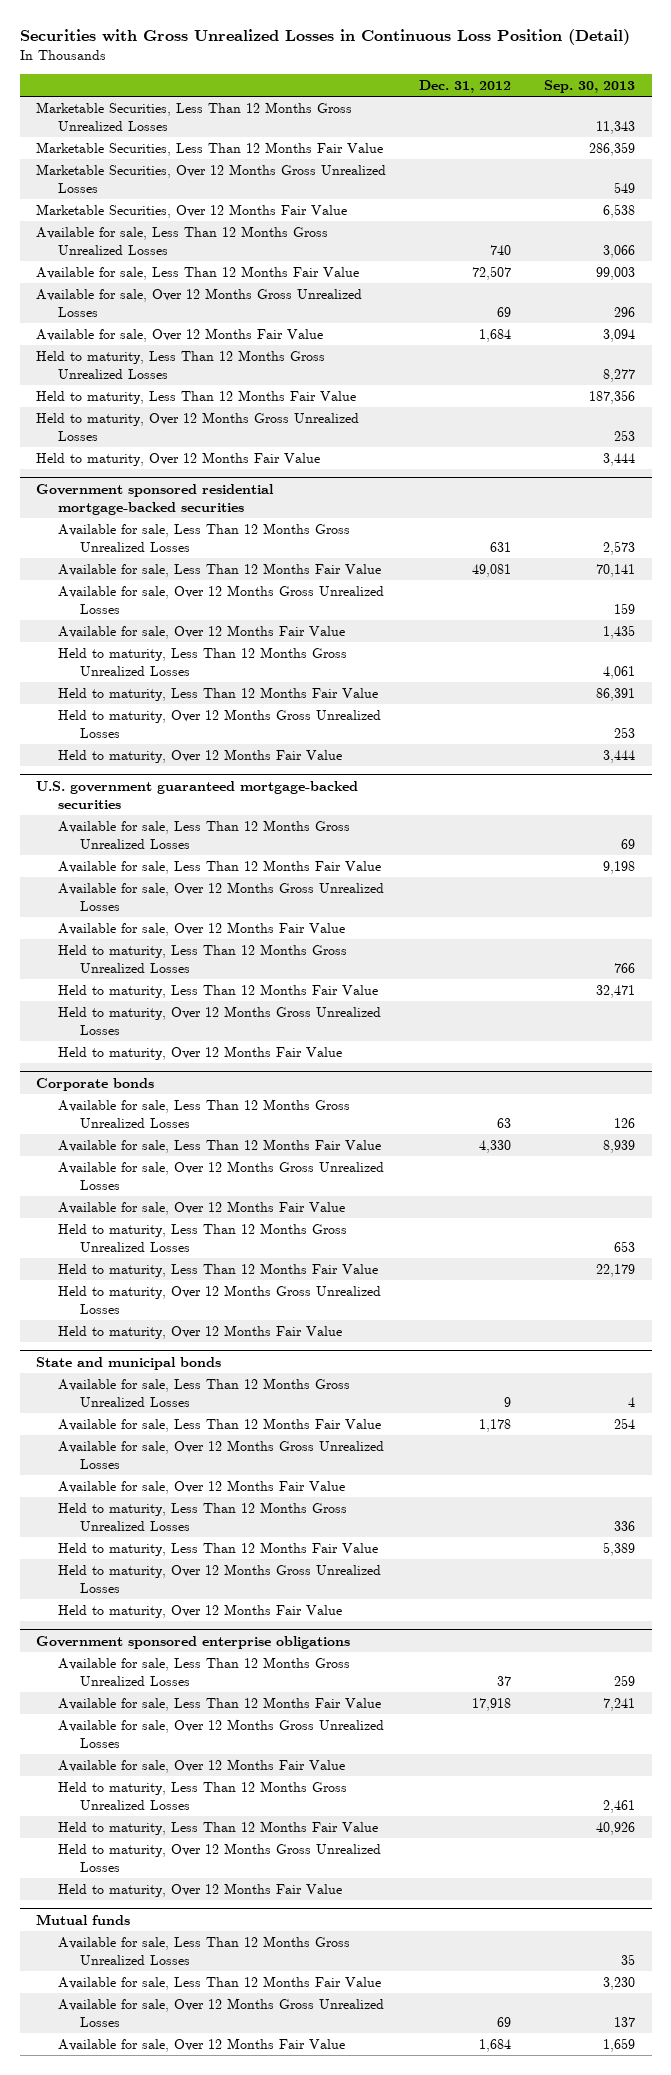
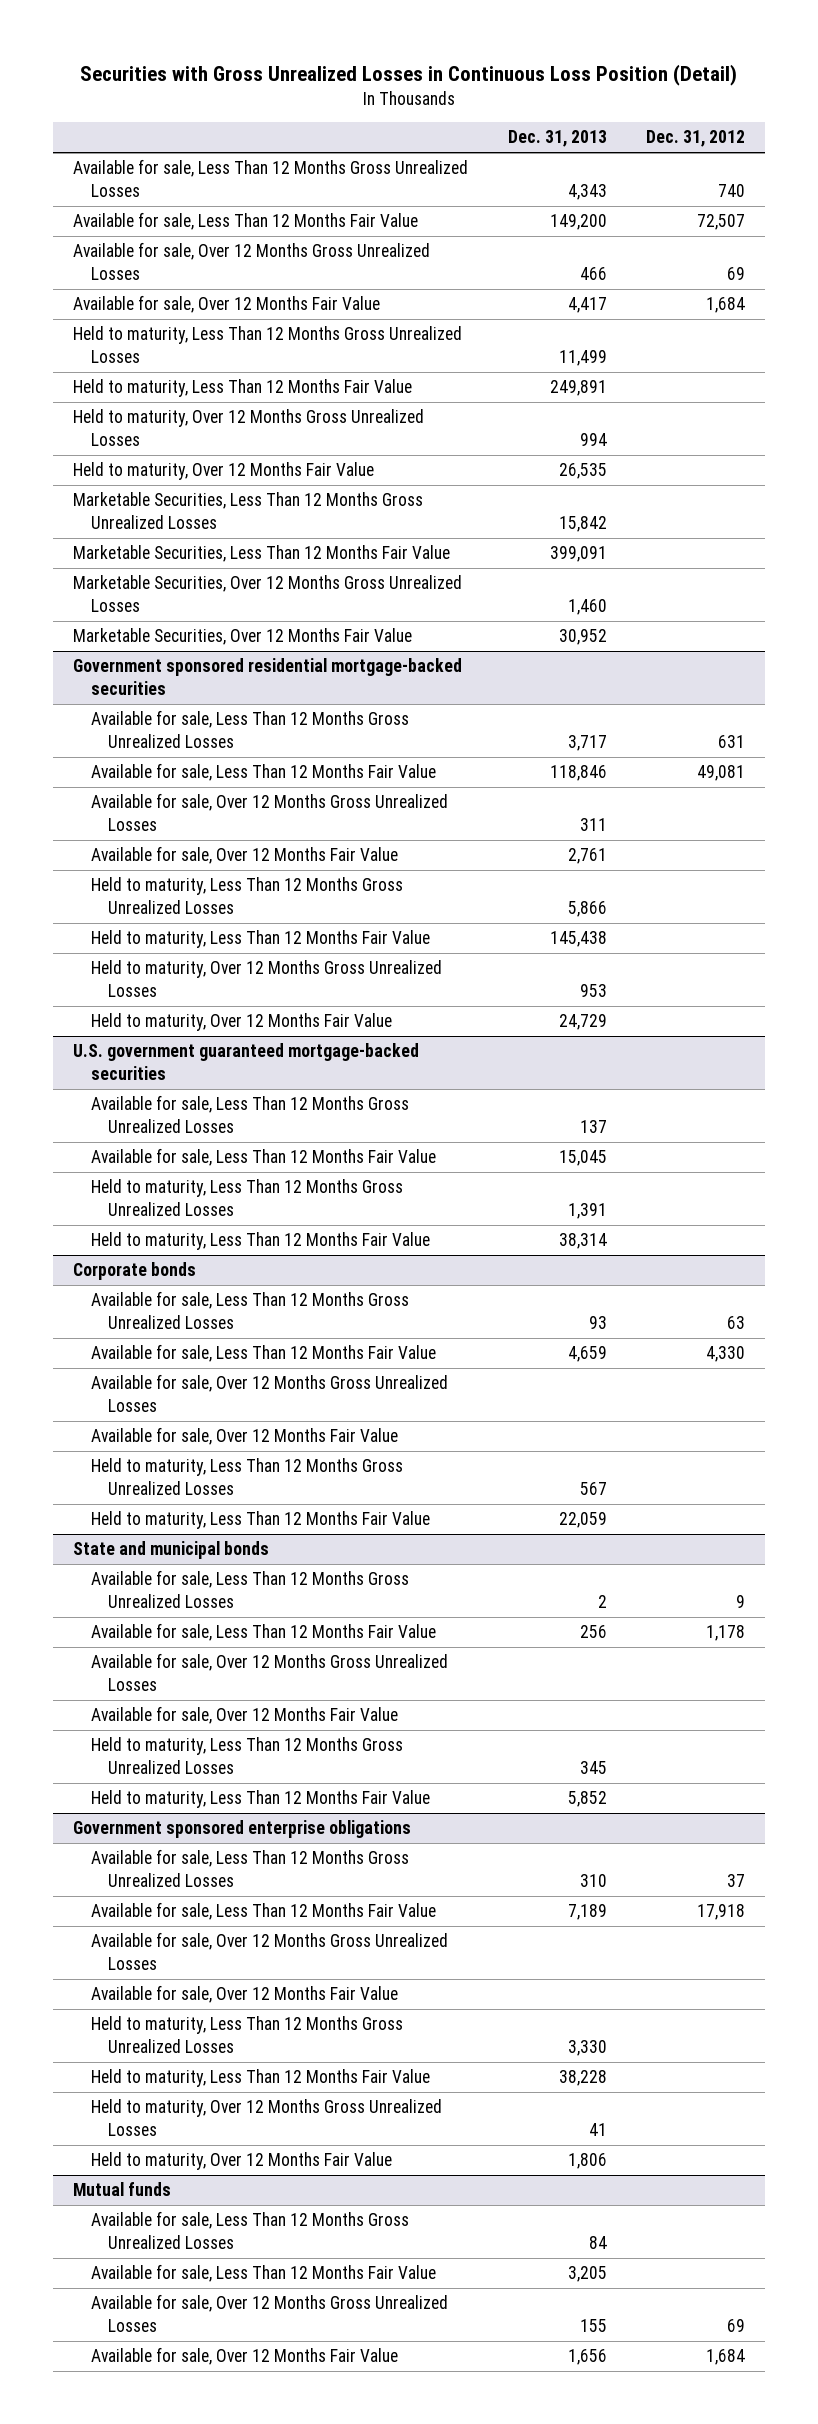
[544,79,636,93] Sep. 30, 2013 -> none
none -> [507,130,607,148] Dec. 31, 2013
[36,102,353,131] Marketable Securities, Less Than 12 Months Gross Unrealized Losses -> [73,492,424,529] Marketable Securities, Less Than 12 Months Gross Unrealized Losses
[36,142,384,157] Marketable Securities, Less Than 12 Months Fair Value -> [73,545,451,563] Marketable Securities, Less Than 12 Months Fair Value
[36,164,387,193] Marketable Securities, Over 12 Months Gross Unrealized Losses -> [73,575,463,612] Marketable Securities, Over 12 Months Gross Unrealized Losses
[36,204,348,219] Marketable Securities, Over 12 Months Fair Value -> [73,628,413,646] Marketable Securities, Over 12 Months Fair Value
[58,882,385,911] Available for sale, Over 12 Months Gross Unrealized Losses -> none
[58,922,346,937] Available for sale, Over 12 Months Fair Value -> none
[58,1006,382,1035] Held to maturity, Over 12 Months Gross Unrealized Losses -> none
[58,1046,343,1061] Held to maturity, Over 12 Months Fair Value -> none
[58,1285,382,1314] Held to maturity, Over 12 Months Gross Unrealized Losses -> none
[58,1325,343,1340] Held to maturity, Over 12 Months Fair Value -> none
[58,1564,382,1593] Held to maturity, Over 12 Months Gross Unrealized Losses -> none
[58,1604,343,1619] Held to maturity, Over 12 Months Fair Value -> none

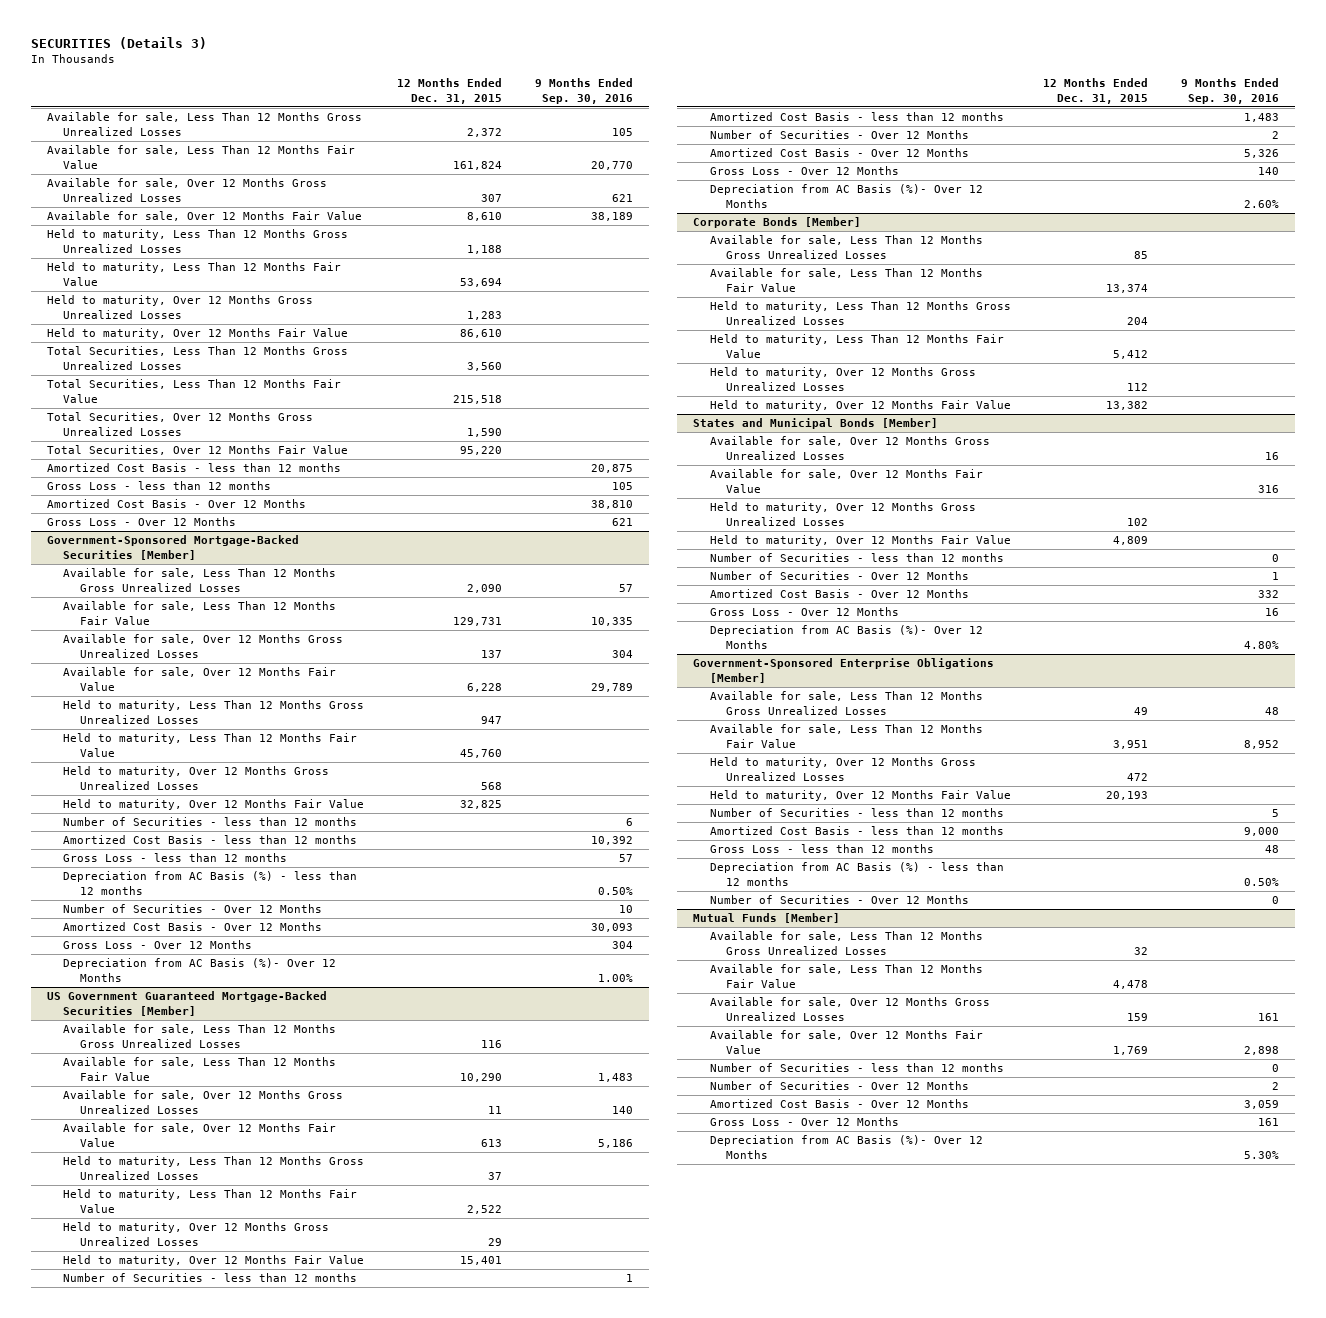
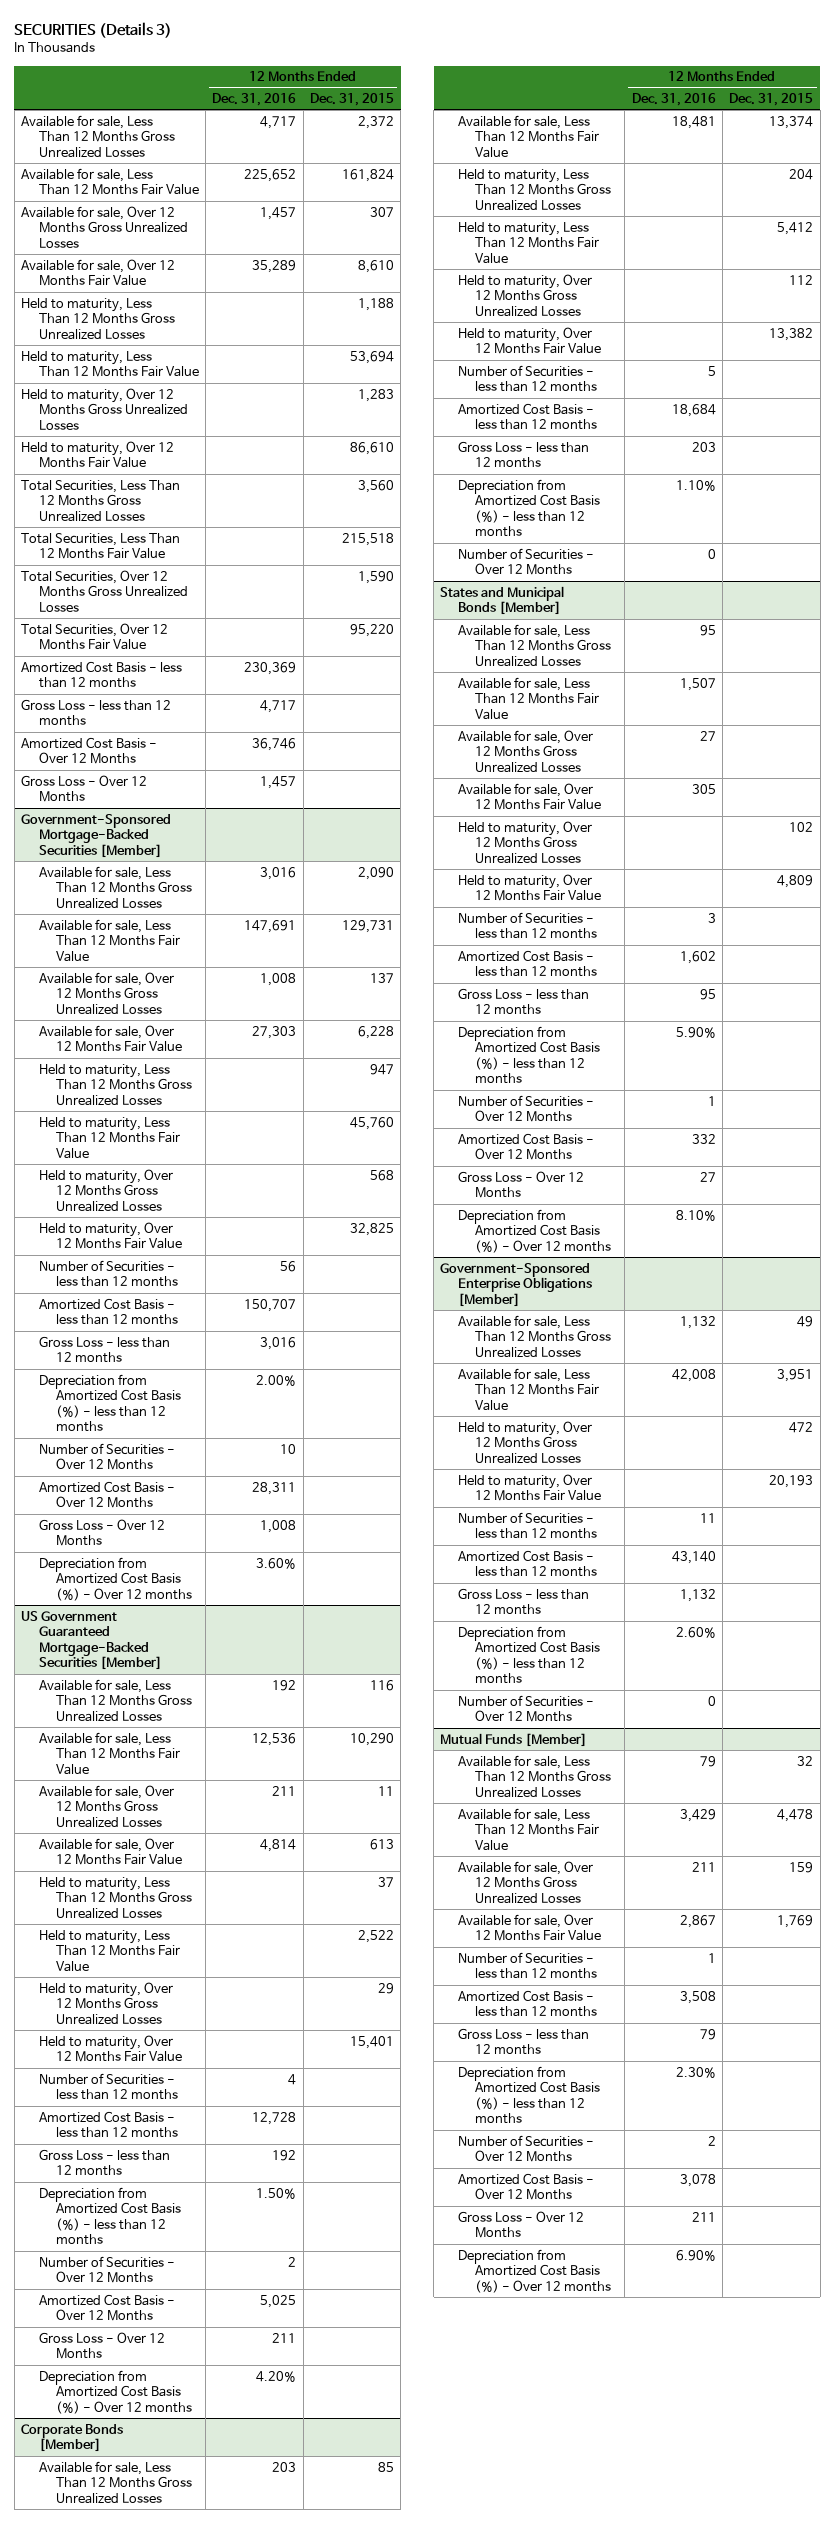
[534,78,633,104] 9 Months Ended Sep. 30, 2016 -> none
none -> [212,93,297,107] Dec. 31, 2016
[63,871,358,895] Depreciation from AC Basis (%) - less than 12 months -> [38,1373,182,1433] Depreciation from Amortized Cost Basis (%) - less than 12 months
[63,958,337,982] Depreciation from AC Basis (%)- Over 12 Months -> [38,1556,193,1601] Depreciation from Amortized Cost Basis (%) - Over 12 months
none -> [38,2148,170,2177] Gross Loss - less than 12 months
none -> [38,2186,182,2246] Depreciation from Amortized Cost Basis (%) - less than 12 months
[709,184,983,208] Depreciation from AC Basis (%)- Over 12 Months -> [38,2369,193,2414] Depreciation from Amortized Cost Basis (%) - Over 12 months
none -> [457,364,598,393] Number of Securities - less than 12 months
none -> [457,402,598,431] Amortized Cost Basis - less than 12 months
none -> [457,440,589,469] Gross Loss - less than 12 months
none -> [457,478,601,538] Depreciation from Amortized Cost Basis (%) - less than 12 months
none -> [457,547,594,576] Number of Securities - Over 12 Months
none -> [457,623,612,667] Available for sale, Less Than 12 Months Gross Unrealized Losses
none -> [457,676,600,720] Available for sale, Less Than 12 Months Fair Value
none -> [457,949,598,978] Amortized Cost Basis - less than 12 months
none -> [457,987,589,1016] Gross Loss - less than 12 months
none -> [457,1025,601,1085] Depreciation from Amortized Cost Basis (%) - less than 12 months
[709,625,983,649] Depreciation from AC Basis (%)- Over 12 Months -> [457,1208,612,1253] Depreciation from Amortized Cost Basis (%) - Over 12 months
[709,862,1004,886] Depreciation from AC Basis (%) - less than 12 months -> [457,1625,601,1685] Depreciation from Amortized Cost Basis (%) - less than 12 months
none -> [457,1989,598,2018] Amortized Cost Basis - less than 12 months
none -> [457,2027,589,2056] Gross Loss - less than 12 months
none -> [457,2065,601,2125] Depreciation from Amortized Cost Basis (%) - less than 12 months
[709,1135,983,1159] Depreciation from AC Basis (%)- Over 12 Months -> [457,2248,612,2293] Depreciation from Amortized Cost Basis (%) - Over 12 months

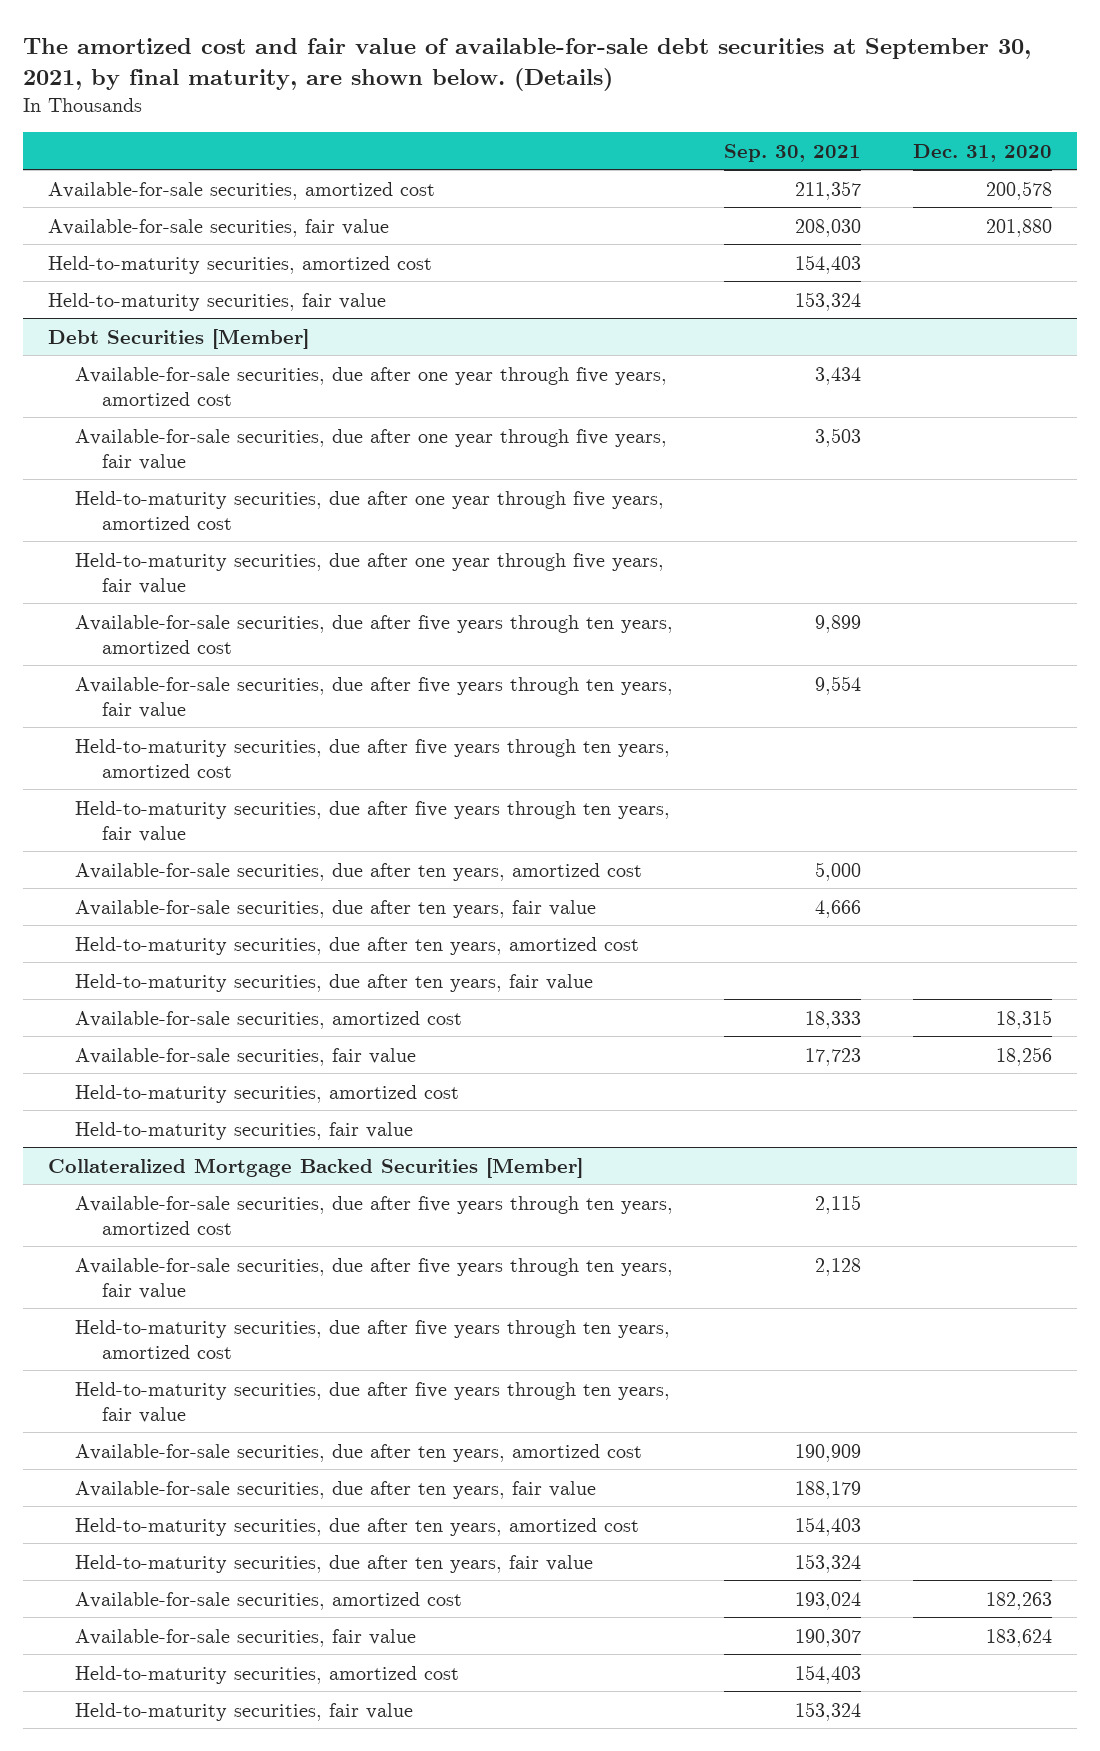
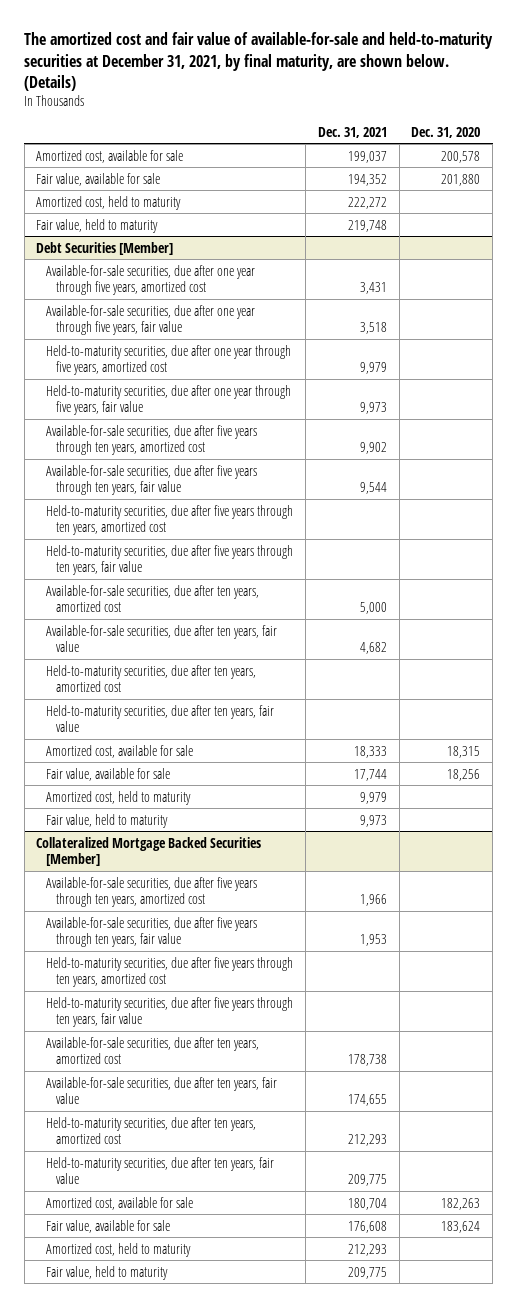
[22,37,1031,92] The amortized cost and fair value of available-for-sale debt securities at September 30, 2021, by final maturity, are shown below. (Details) -> [24,32,494,91] The amortized cost and fair value of available-for-sale and held-to-maturity securities at December 31, 2021, by final maturity, are shown below. (Details)
[724,143,862,162] Sep. 30, 2021 -> none
none -> [317,126,387,138] Dec. 31, 2021
[48,181,436,200] Available-for-sale securities, amortized cost -> [36,149,184,163] Amortized cost, available for sale
[48,218,390,237] Available-for-sale securities, fair value -> [36,172,161,186] Fair value, available for sale
[48,255,433,274] Held-to-maturity securities, amortized cost -> [36,195,182,210] Amortized cost, held to maturity
[48,292,387,311] Held-to-maturity securities, fair value -> [36,218,159,233] Fair value, held to maturity
[75,1010,463,1029] Available-for-sale securities, amortized cost -> [46,744,194,758] Amortized cost, available for sale
[75,1047,417,1066] Available-for-sale securities, fair value -> [46,767,171,781] Fair value, available for sale
[75,1084,460,1103] Held-to-maturity securities, amortized cost -> [46,790,192,805] Amortized cost, held to maturity
[75,1121,414,1140] Held-to-maturity securities, fair value -> [46,813,169,828] Fair value, held to maturity
[75,1591,463,1610] Available-for-sale securities, amortized cost -> [46,1196,194,1210] Amortized cost, available for sale
[75,1628,417,1647] Available-for-sale securities, fair value -> [46,1219,171,1233] Fair value, available for sale
[75,1665,460,1684] Held-to-maturity securities, amortized cost -> [46,1242,192,1257] Amortized cost, held to maturity
[75,1702,414,1721] Held-to-maturity securities, fair value -> [46,1265,169,1280] Fair value, held to maturity

